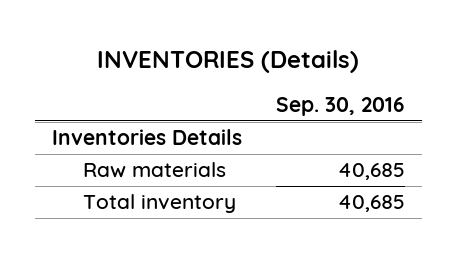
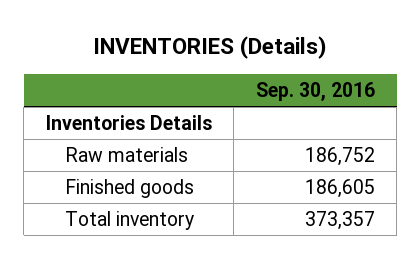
[337,163,405,181] 40,685 -> [304,147,375,167] 186,752
none -> [65,179,195,199] Finished goods
[337,195,405,213] 40,685 -> [304,211,375,231] 373,357

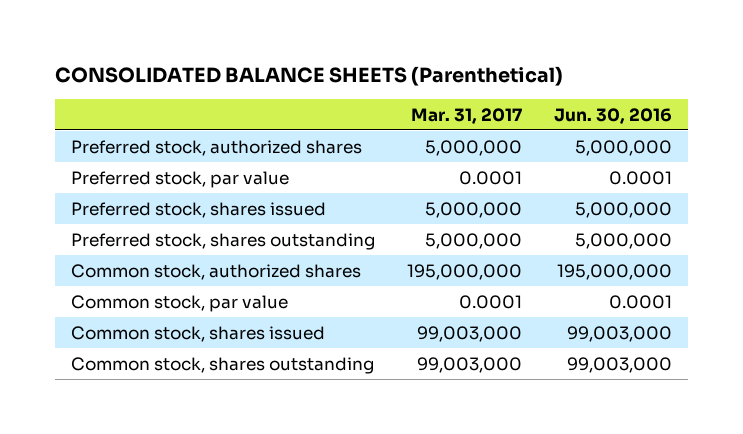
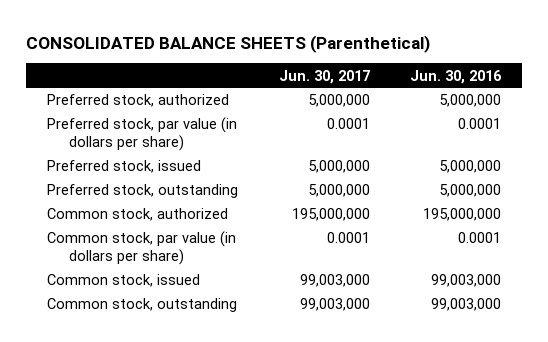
[411,107,523,124] Mar. 31, 2017 -> none
none -> [278,69,370,84] Jun. 30, 2017
[71,139,363,156] Preferred stock, authorized shares -> [46,94,229,108] Preferred stock, authorized
[71,170,290,188] Preferred stock, par value -> [46,117,237,152] Preferred stock, par value (in dollars per share)
[71,201,327,218] Preferred stock, shares issued -> [46,160,201,174] Preferred stock, issued
[71,232,376,250] Preferred stock, shares outstanding -> [46,184,238,199] Preferred stock, outstanding
[71,263,362,280] Common stock, authorized shares -> [46,208,228,222] Common stock, authorized
[71,294,289,312] Common stock, par value -> [46,231,236,266] Common stock, par value (in dollars per share)
[71,325,326,342] Common stock, shares issued -> [46,274,200,288] Common stock, issued
[71,356,375,374] Common stock, shares outstanding -> [46,298,237,313] Common stock, outstanding

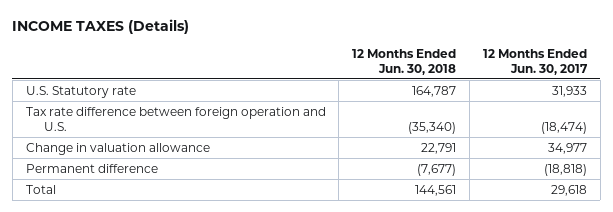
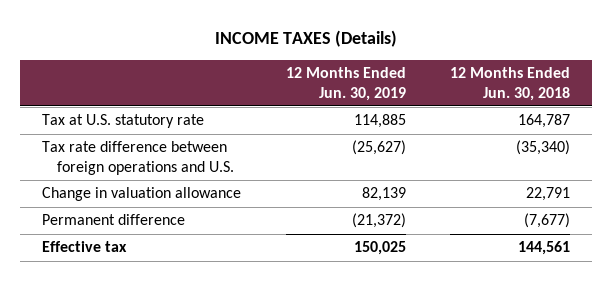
[482,48,588,75] 12 Months Ended Jun. 30, 2017 -> none
none -> [285,67,406,101] 12 Months Ended Jun. 30, 2019
[25,85,136,98] U.S. Statutory rate -> [42,114,205,129] Tax at U.S. statutory rate
[25,106,326,131] Tax rate difference between foreign operation and U.S. -> [42,141,235,175] Tax rate difference between foreign operations and U.S.
[25,184,56,194] Total -> [42,241,128,253] Effective tax

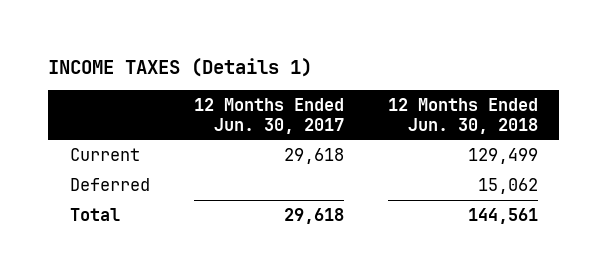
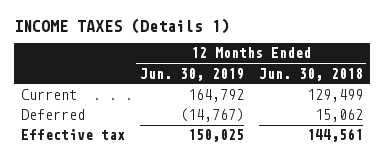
[193,98,344,134] 12 Months Ended Jun. 30, 2017 -> none
none -> [139,67,244,81] Jun. 30, 2019
[69,207,120,221] Total -> [21,129,126,141] Effective tax

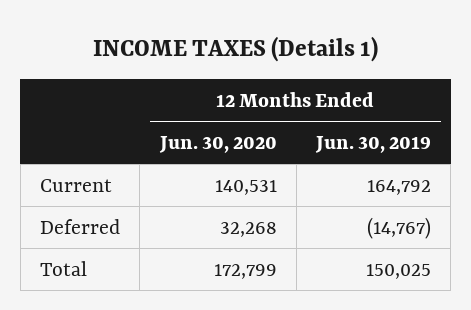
[258,67,363,81] Jun. 30, 2018 -> none
none -> [158,135,277,153] Jun. 30, 2020
[21,129,126,141] Effective tax -> [40,260,88,276] Total

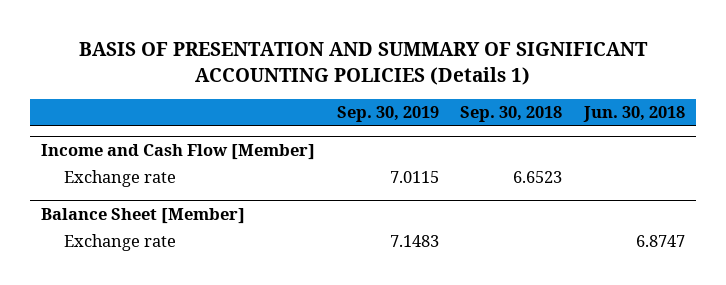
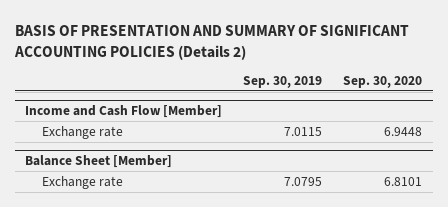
[79,42,649,86] BASIS OF PRESENTATION AND SUMMARY OF SIGNIFICANT ACCOUNTING POLICIES (Details 1) -> [13,24,409,60] BASIS OF PRESENTATION AND SUMMARY OF SIGNIFICANT ACCOUNTING POLICIES (Details 2)
[460,106,563,123] Sep. 30, 2018 -> none
[583,106,686,123] Jun. 30, 2018 -> none
none -> [343,75,423,88] Sep. 30, 2020
[389,235,439,248] 7.1483 -> [284,176,323,186] 7.0795

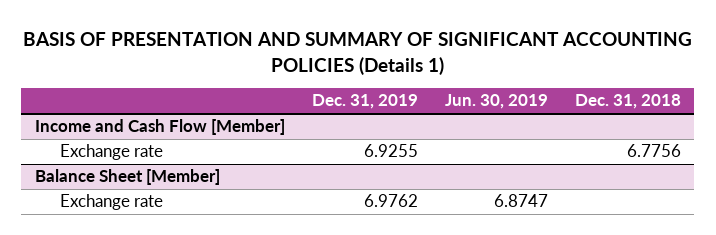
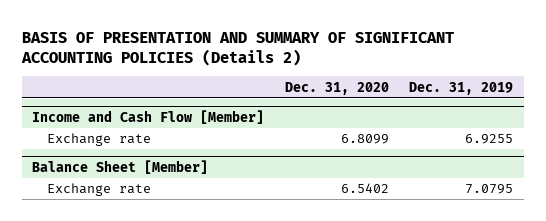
[22,32,692,75] BASIS OF PRESENTATION AND SUMMARY OF SIGNIFICANT ACCOUNTING POLICIES (Details 1) -> [21,31,455,67] BASIS OF PRESENTATION AND SUMMARY OF SIGNIFICANT ACCOUNTING POLICIES (Details 2)
[444,94,548,110] Jun. 30, 2019 -> none
[574,94,681,110] Dec. 31, 2018 -> none
none -> [284,81,389,95] Dec. 31, 2020
[363,194,418,208] 6.9762 -> [465,184,514,195] 7.0795

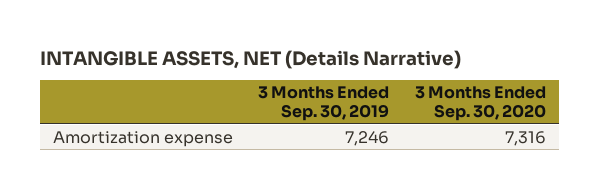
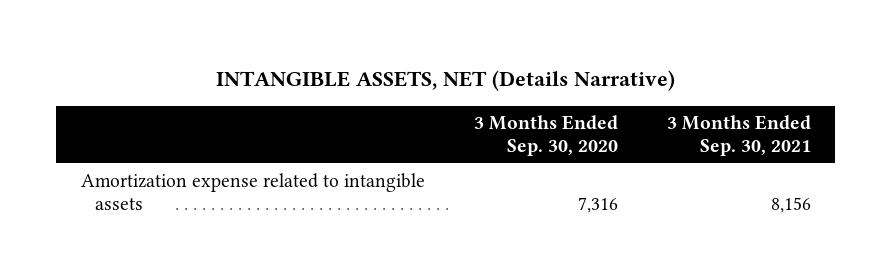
[258,86,390,122] 3 Months Ended Sep. 30, 2019 -> none
none -> [666,114,811,157] 3 Months Ended Sep. 30, 2021
[52,131,233,148] Amortization expense -> [80,173,425,211] Amortization expense related to intangible assets

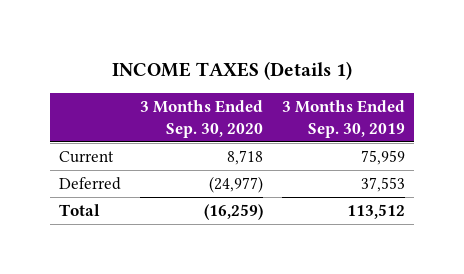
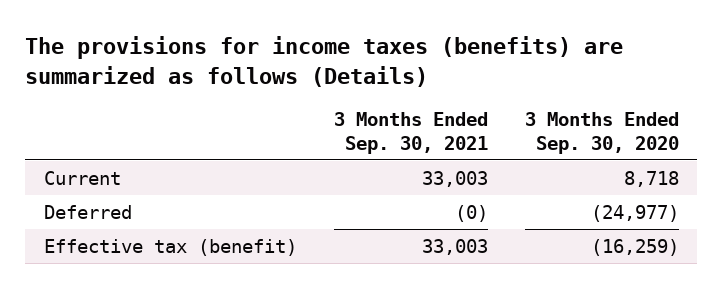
[111,61,352,81] INCOME TAXES (Details 1) -> [25,36,624,87] The provisions for income taxes (benefits) are summarized as follows (Details)
[281,100,405,138] 3 Months Ended Sep. 30, 2019 -> none
none -> [333,112,488,155] 3 Months Ended Sep. 30, 2021
[59,204,101,217] Total -> [43,238,297,256] Effective tax (benefit)

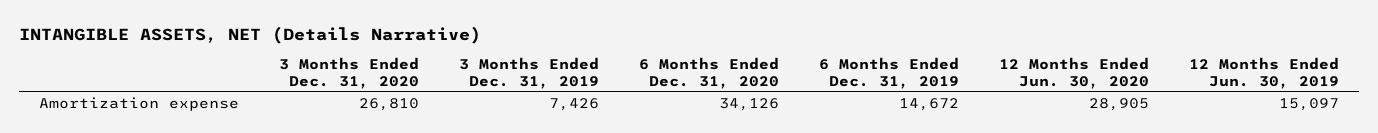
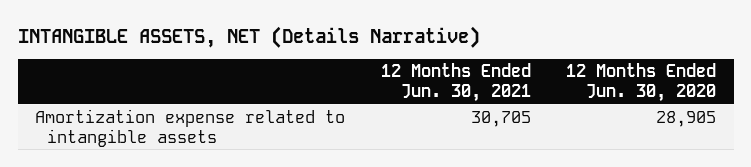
[278,57,419,90] 3 Months Ended Dec. 31, 2020 -> none
[458,57,599,90] 3 Months Ended Dec. 31, 2019 -> none
[638,57,779,90] 6 Months Ended Dec. 31, 2020 -> none
[819,57,960,90] 6 Months Ended Dec. 31, 2019 -> none
[1189,57,1340,90] 12 Months Ended Jun. 30, 2019 -> none
none -> [380,62,531,103] 12 Months Ended Jun. 30, 2021
[38,97,239,112] Amortization expense -> [35,108,346,148] Amortization expense related to intangible assets

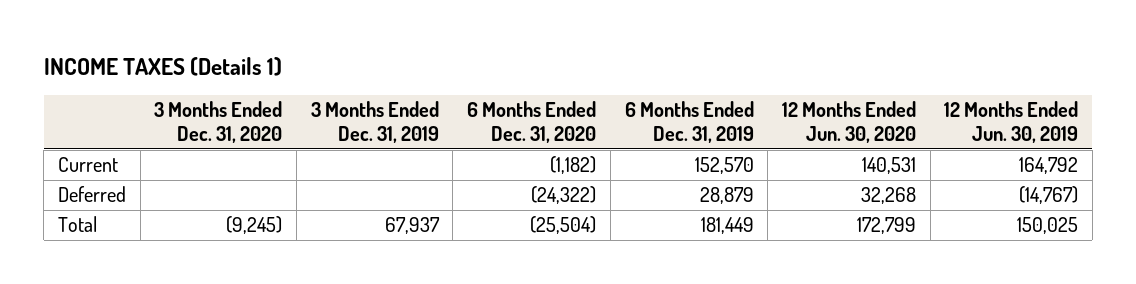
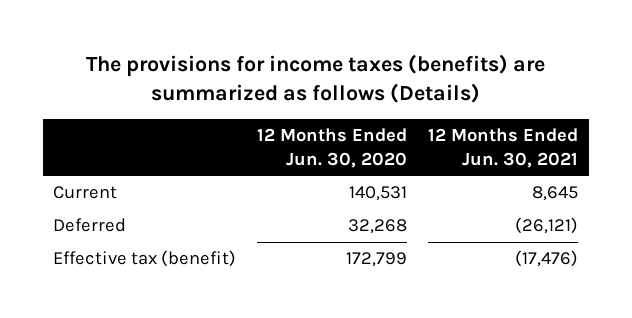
[43,57,282,77] INCOME TAXES (Details 1) -> [85,54,545,104] The provisions for income taxes (benefits) are summarized as follows (Details)
[154,101,283,143] 3 Months Ended Dec. 31, 2020 -> none
[310,101,439,143] 3 Months Ended Dec. 31, 2019 -> none
[467,101,597,143] 6 Months Ended Dec. 31, 2020 -> none
[624,101,754,143] 6 Months Ended Dec. 31, 2019 -> none
[944,101,1079,143] 12 Months Ended Jun. 30, 2019 -> none
none -> [428,127,579,168] 12 Months Ended Jun. 30, 2021
[58,216,98,233] Total -> [53,250,237,268] Effective tax (benefit)

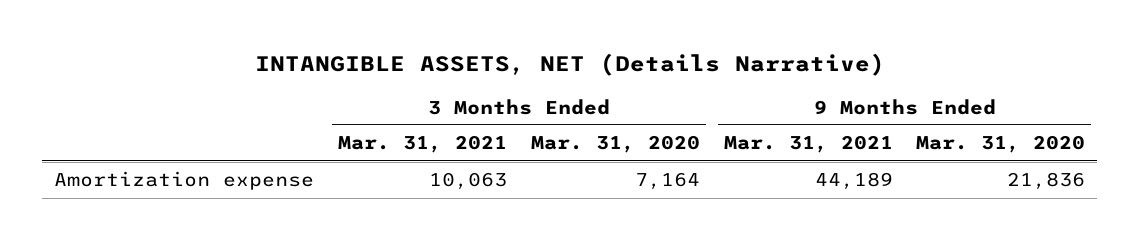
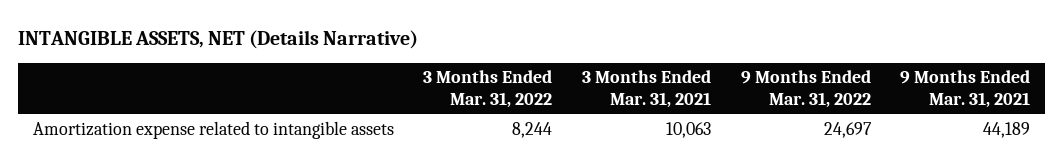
[530,135,700,154] Mar. 31, 2020 -> none
[916,135,1086,154] Mar. 31, 2020 -> none
none -> [423,70,553,109] 3 Months Ended Mar. 31, 2022
none -> [740,70,871,109] 9 Months Ended Mar. 31, 2022
[54,171,315,191] Amortization expense -> [32,121,394,140] Amortization expense related to intangible assets

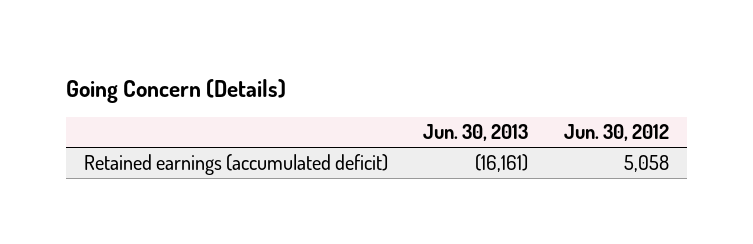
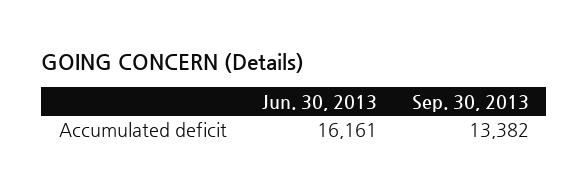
[66,79,287,104] Going Concern (Details) -> [41,53,305,74] GOING CONCERN (Details)
[563,124,669,142] Jun. 30, 2012 -> none
none -> [411,94,529,112] Sep. 30, 2013
[83,154,388,176] Retained earnings (accumulated deficit) -> [58,122,227,138] Accumulated deficit
[475,154,529,173] (16,161) -> [316,123,377,140] 16,161

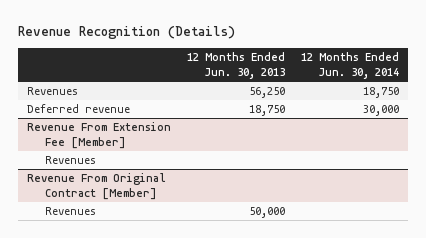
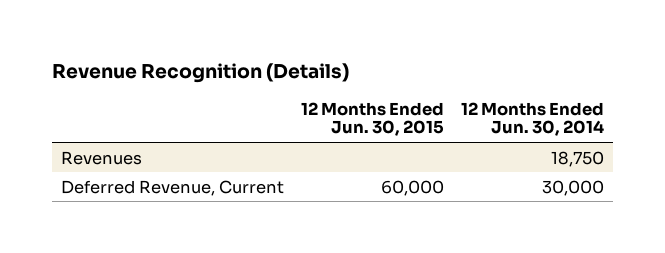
[186,52,285,80] 12 Months Ended Jun. 30, 2013 -> none
none -> [300,101,444,137] 12 Months Ended Jun. 30, 2015
[26,122,171,150] Revenue From Extension Fee [Member] -> none
[45,156,97,165] Revenues -> none
[26,173,166,201] Revenue From Original Contract [Member] -> none
[45,207,97,216] Revenues -> none
[26,104,130,114] Deferred revenue -> [60,179,284,196] Deferred Revenue, Current

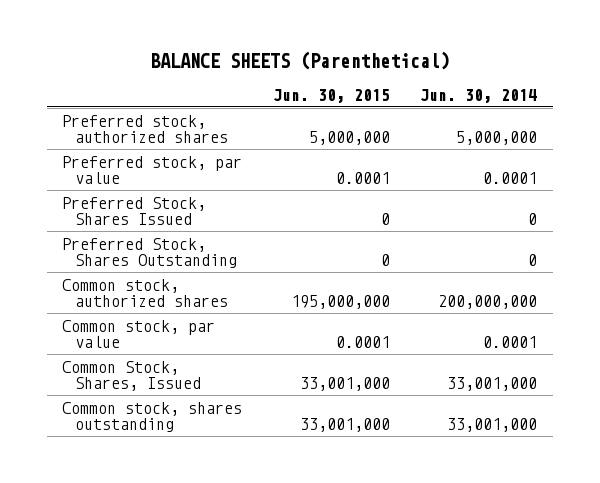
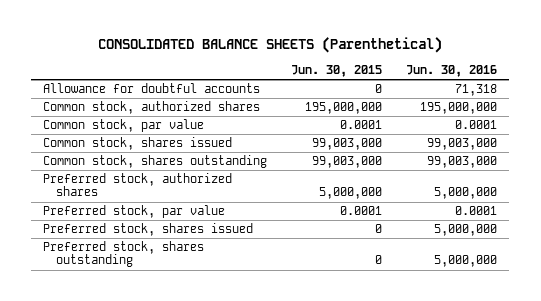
[149,51,450,71] BALANCE SHEETS (Parenthetical) -> [98,37,443,54] CONSOLIDATED BALANCE SHEETS (Parenthetical)
[420,88,538,103] Jun. 30, 2014 -> none
none -> [406,64,498,77] Jun. 30, 2016
[62,196,207,226] Preferred Stock, Shares Issued -> none
[62,237,237,269] Preferred Stock, Shares Outstanding -> none
none -> [43,83,261,94] Allowance for doubtful accounts
[62,360,201,392] Common Stock, Shares, Issued -> [43,137,233,151] Common stock, shares issued
[299,377,390,392] 33,001,000 -> [312,138,383,151] 99,003,000
[299,418,390,433] 33,001,000 -> [312,156,383,169] 99,003,000
[62,114,228,144] Preferred stock, authorized shares -> [43,173,233,197] Preferred stock, authorized shares
[62,155,243,185] Preferred stock, par value -> [43,205,226,219] Preferred stock, par value
none -> [43,223,254,237] Preferred stock, shares issued
none -> [43,241,205,268] Preferred stock, shares outstanding

